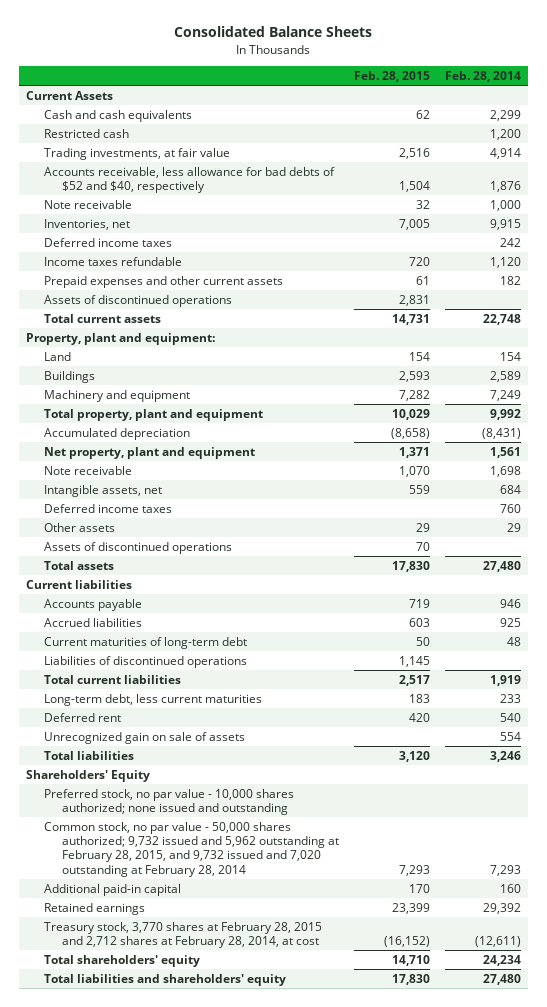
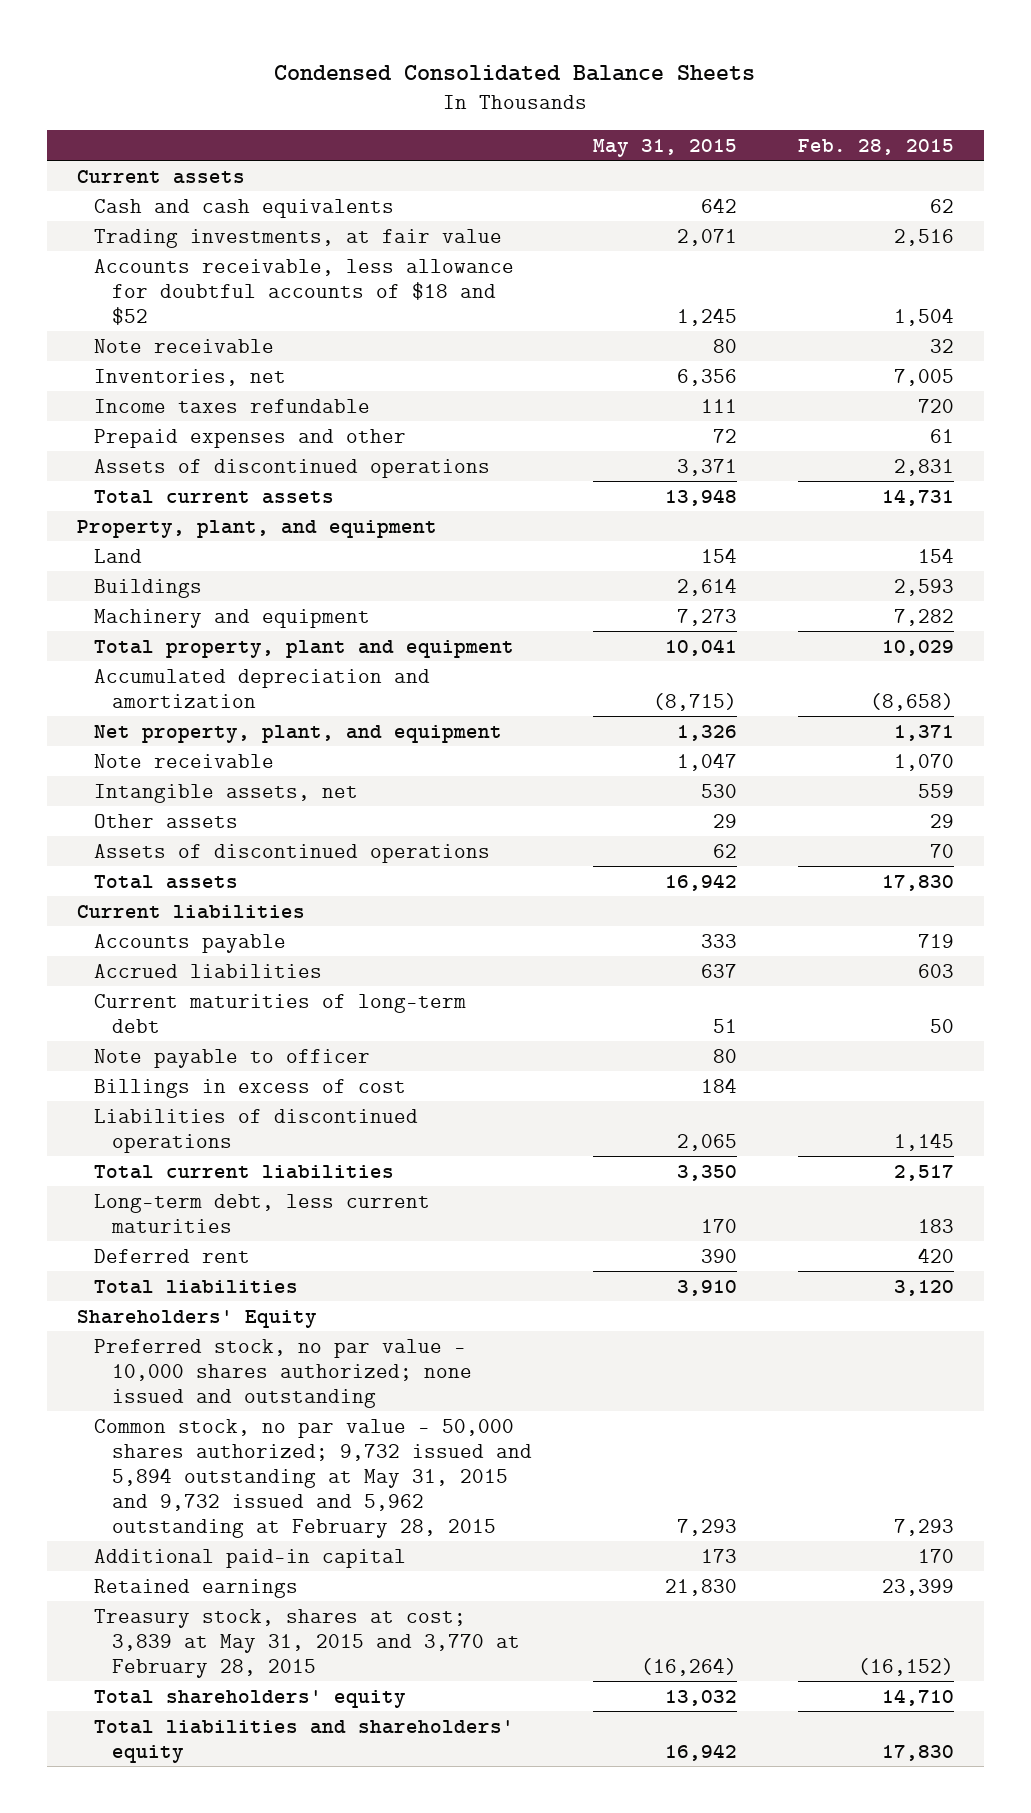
[174,26,373,38] Consolidated Balance Sheets -> [274,64,756,81] Condensed Consolidated Balance Sheets
[444,70,521,82] Feb. 28, 2014 -> none
none -> [592,138,737,157] May 31, 2015
[26,90,114,100] Current Assets -> [77,169,246,184] Current assets
[43,128,129,138] Restricted cash -> none
[43,166,335,194] Accounts receivable, less allowance for bad debts of $52 and $40, respectively -> [94,258,515,325] Accounts receivable, less allowance for doubtful accounts of $18 and $52
[43,237,172,247] Deferred income taxes -> none
[43,275,283,288] Prepaid expenses and other current assets -> [94,428,407,448] Prepaid expenses and other
[26,332,216,345] Property, plant and equipment: -> [77,519,438,538] Property, plant, and equipment
[43,427,190,440] Accumulated depreciation -> [94,668,431,708] Accumulated depreciation and amortization
[43,446,255,459] Net property, plant and equipment -> [94,724,503,743] Net property, plant, and equipment
[43,503,172,513] Deferred income taxes -> none
none -> [94,1048,371,1068] Note payable to officer
none -> [94,1078,407,1098] Billings in excess of cost
[43,731,245,744] Unrecognized gain on sale of assets -> none
[43,821,339,877] Common stock, no par value - 50,000 shares authorized; 9,732 issued and 5,962 outstanding at February 28, 2015, and 9,732 issued and 7,020 outstanding at February 28, 2014 -> [94,1418,532,1538] Common stock, no par value - 50,000 shares authorized; 9,732 issued and 5,894 outstanding at May 31, 2015 and 9,732 issued and 5,962 outstanding at February 28, 2015
[43,921,322,949] Treasury stock, 3,770 shares at February 28, 2015 and 2,712 shares at February 28, 2014, at cost -> [94,1608,520,1678] Treasury stock, shares at cost; 3,839 at May 31, 2015 and 3,770 at February 28, 2015

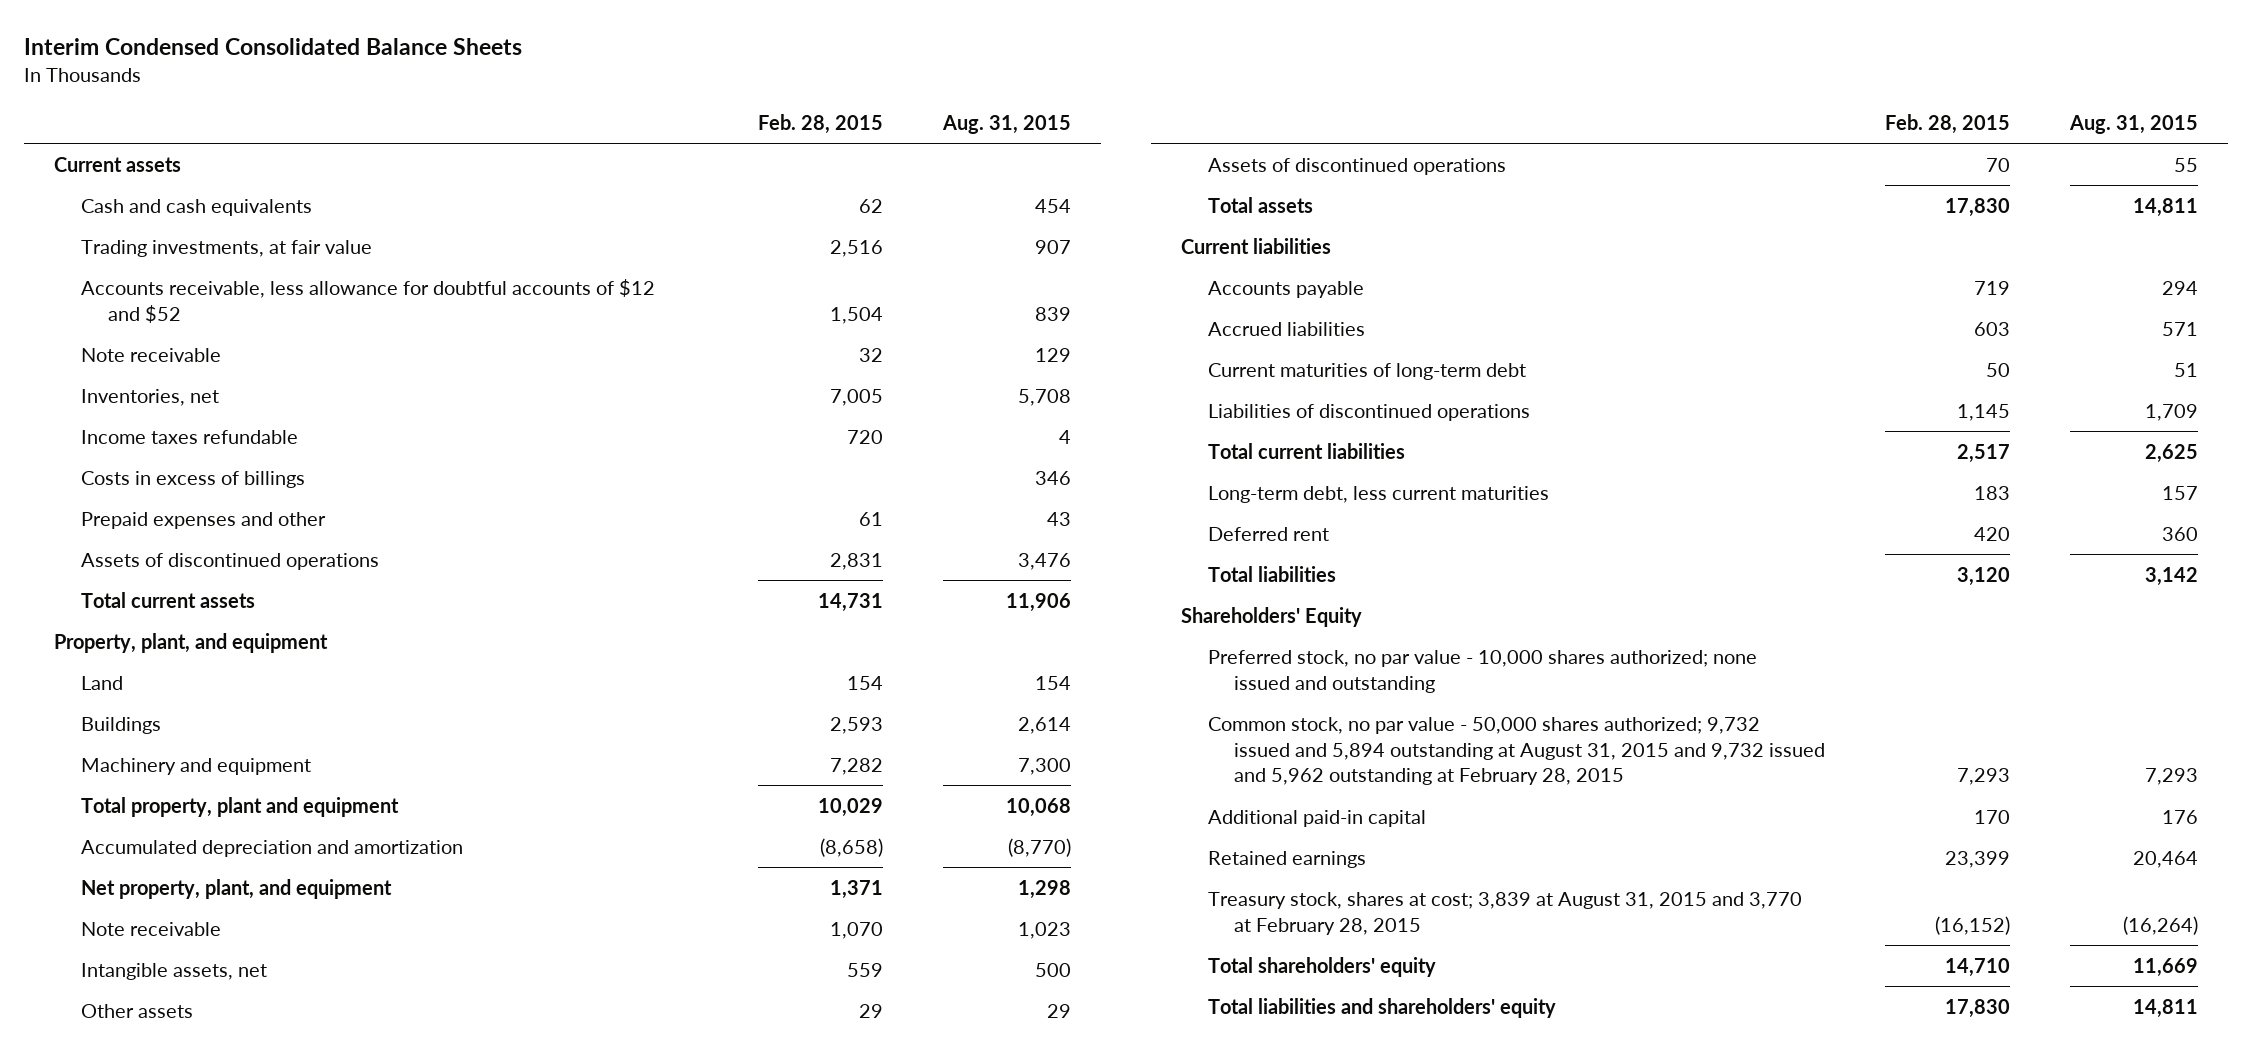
[274,64,756,81] Condensed Consolidated Balance Sheets -> [24,38,523,56] Interim Condensed Consolidated Balance Sheets
[592,138,737,157] May 31, 2015 -> none
none -> [942,114,1072,134] Aug. 31, 2015
[94,258,515,325] Accounts receivable, less allowance for doubtful accounts of $18 and $52 -> [80,278,655,323] Accounts receivable, less allowance for doubtful accounts of $12 and $52
none -> [80,470,305,488] Costs in excess of billings
[94,1048,371,1068] Note payable to officer -> none
[94,1078,407,1098] Billings in excess of cost -> none
[94,1418,532,1538] Common stock, no par value - 50,000 shares authorized; 9,732 issued and 5,894 outstanding at May 31, 2015 and 9,732 issued and 5,962 outstanding at February 28, 2015 -> [1207,716,1826,786] Common stock, no par value - 50,000 shares authorized; 9,732 issued and 5,894 outstanding at August 31, 2015 and 9,732 issued and 5,962 outstanding at February 28, 2015
[94,1608,520,1678] Treasury stock, shares at cost; 3,839 at May 31, 2015 and 3,770 at February 28, 2015 -> [1207,891,1802,935] Treasury stock, shares at cost; 3,839 at August 31, 2015 and 3,770 at February 28, 2015

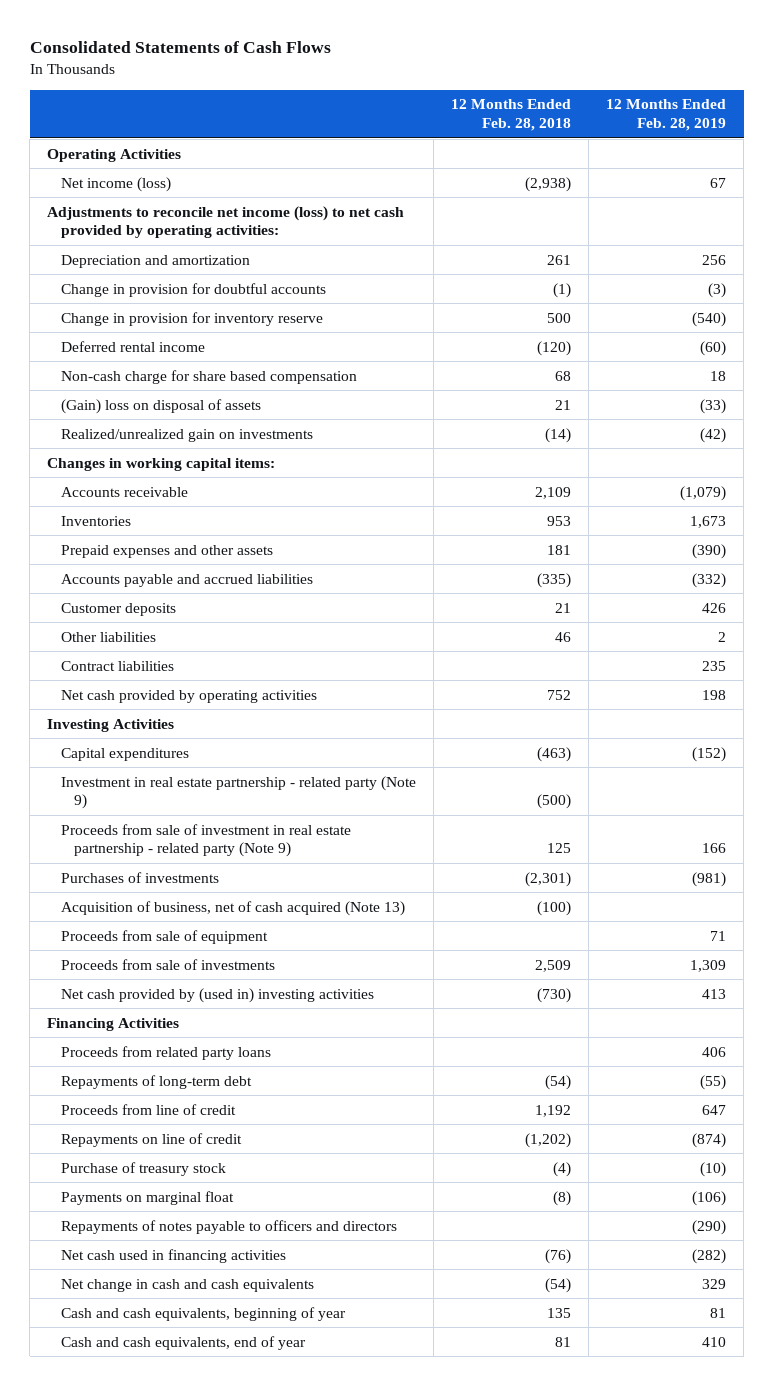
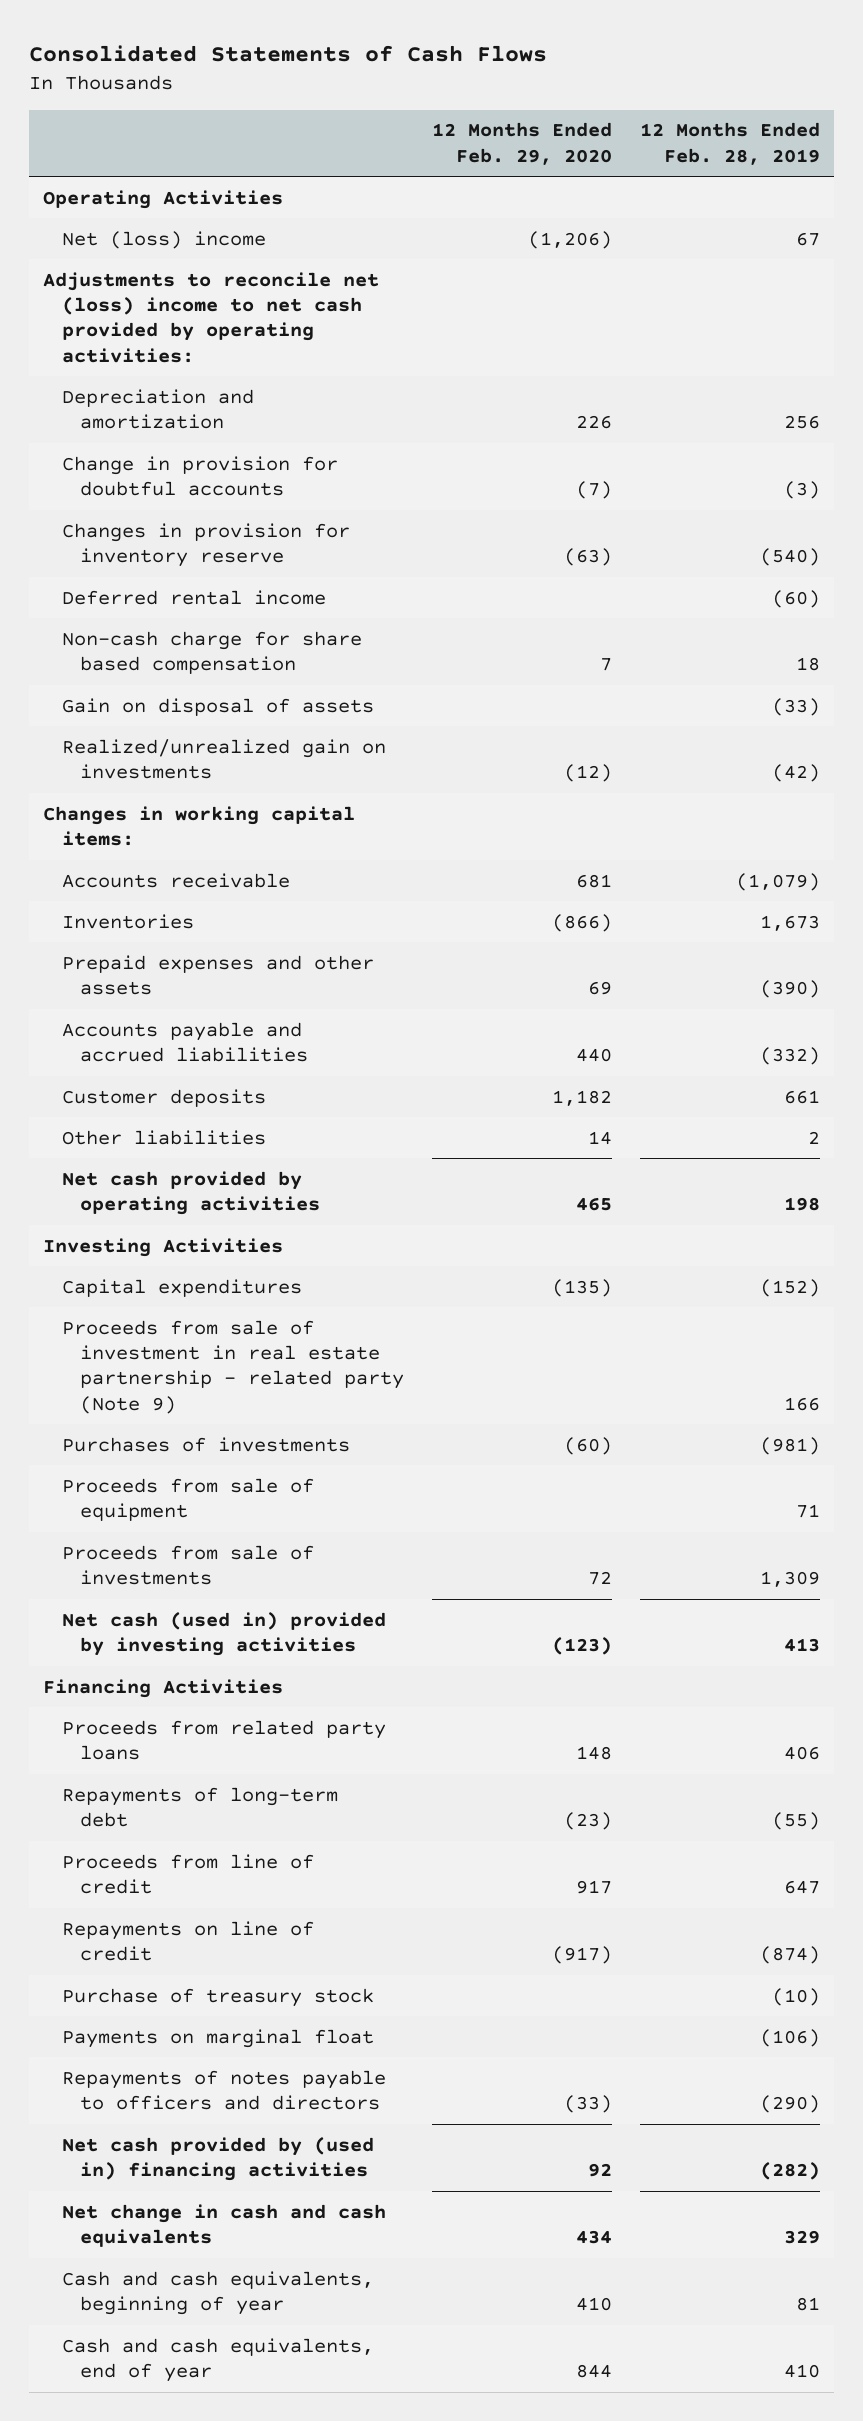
[450,99,571,131] 12 Months Ended Feb. 28, 2018 -> none
none -> [431,122,612,165] 12 Months Ended Feb. 29, 2020
[60,176,171,192] Net income (loss) -> [61,230,266,249] Net (loss) income
[47,205,405,239] Adjustments to reconcile net income (loss) to net cash provided by operating activities: -> [43,271,380,363] Adjustments to reconcile net (loss) income to net cash provided by operating activities:
[60,311,323,326] Change in provision for inventory reserve -> [61,522,350,568] Changes in provision for inventory reserve
[60,398,261,414] (Gain) loss on disposal of assets -> [61,697,374,716] Gain on disposal of assets
[702,602,727,613] 426 -> [783,1089,820,1104] 661
[60,660,174,671] Contract liabilities -> none
[60,775,416,810] Investment in real estate partnership - related party (Note 9) -> none
[60,900,405,916] Acquisition of business, net of cash acquired (Note 13) -> none
[60,987,374,1003] Net cash provided by (used in) investing activities -> [61,1611,386,1657] Net cash (used in) provided by investing activities
[60,1248,286,1263] Net cash used in financing activities -> [61,2136,374,2182] Net cash provided by (used in) financing activities

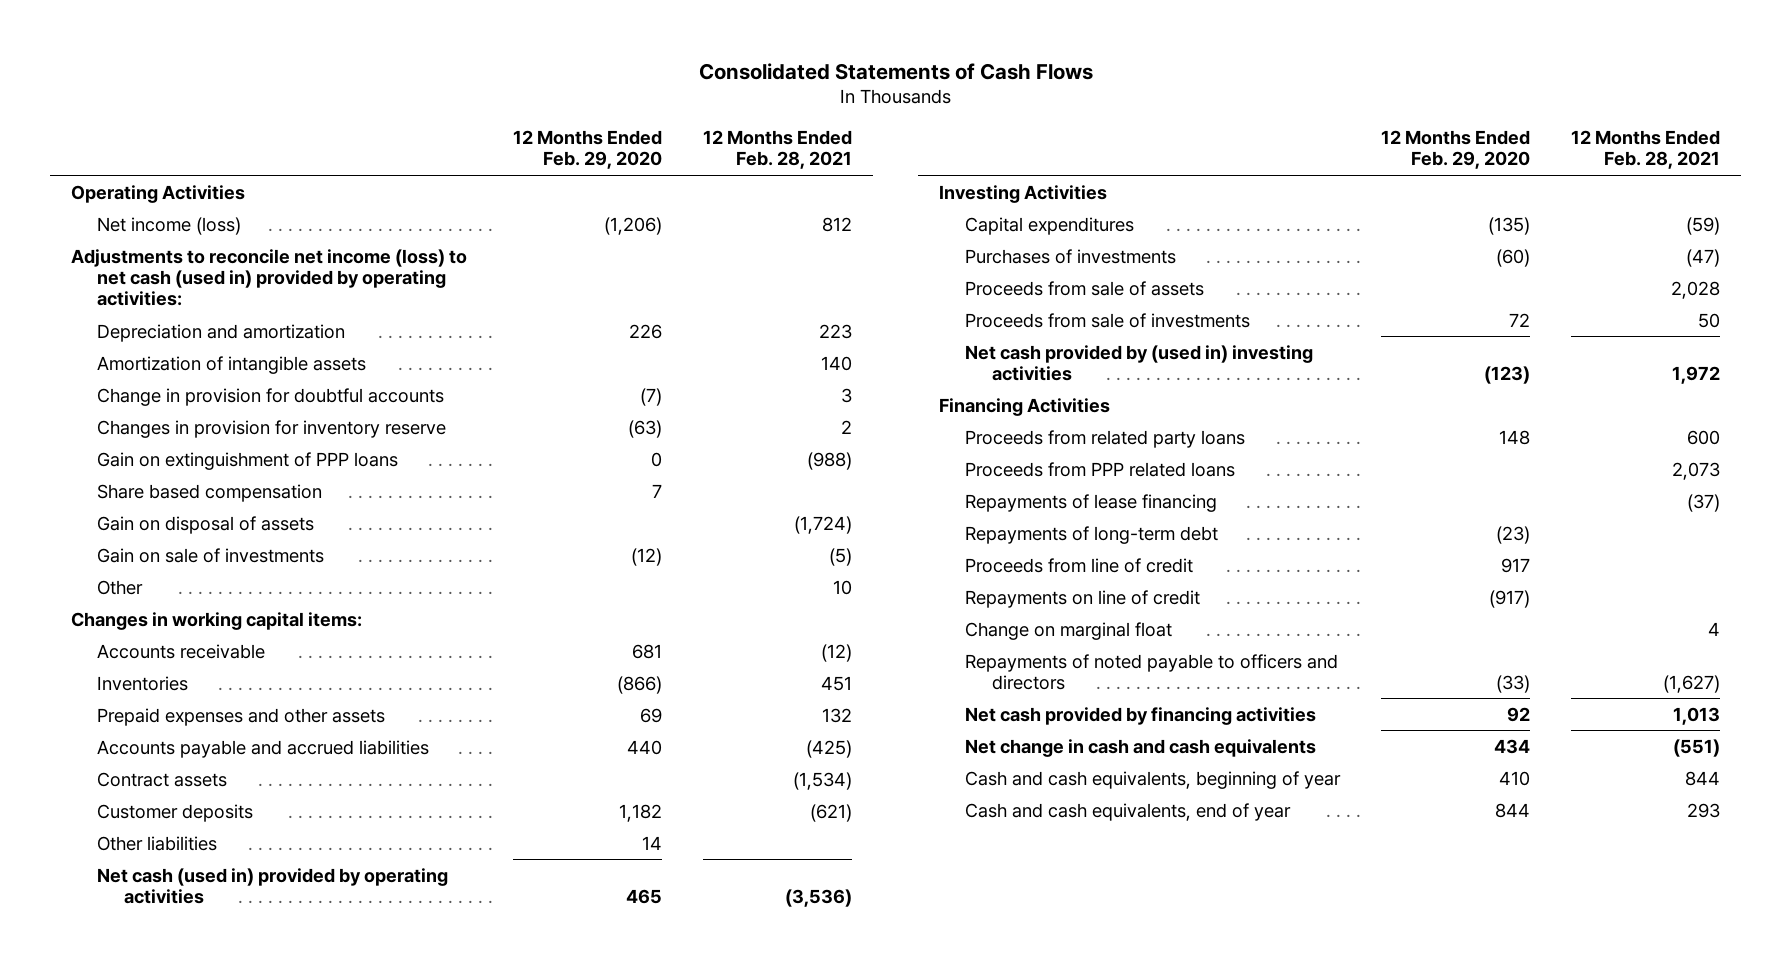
[639,122,820,165] 12 Months Ended Feb. 28, 2019 -> none
none -> [703,130,853,170] 12 Months Ended Feb. 28, 2021
[61,230,266,249] Net (loss) income -> [97,216,242,235] Net income (loss)
[43,271,380,363] Adjustments to reconcile net (loss) income to net cash provided by operating activities: -> [70,248,467,307] Adjustments to reconcile net income (loss) to net cash (used in) provided by operating activities:
none -> [97,355,367,374] Amortization of intangible assets
[61,589,326,605] Deferred rental income -> none
none -> [97,451,399,470] Gain on extinguishment of PPP loans
[61,630,362,675] Non-cash charge for share based compensation -> [97,483,323,502] Share based compensation
[61,738,386,780] Realized/unrealized gain on investments -> [97,547,325,563] Gain on sale of investments
none -> [97,579,144,595] Other
none -> [97,771,228,787] Contract assets
[61,1170,321,1216] Net cash provided by operating activities -> [97,867,449,904] Net cash (used in) provided by operating activities
[61,1319,405,1414] Proceeds from sale of investment in real estate partnership - related party (Note 9) -> none
[61,1477,314,1522] Proceeds from sale of equipment -> [965,280,1205,296] Proceeds from sale of assets
[61,1611,386,1657] Net cash (used in) provided by investing activities -> [965,344,1314,381] Net cash provided by (used in) investing activities
none -> [965,461,1236,477] Proceeds from PPP related loans
none -> [965,493,1218,512] Repayments of lease financing
[61,1987,374,2007] Purchase of treasury stock -> none
[61,2028,374,2048] Payments on marginal float -> [965,621,1173,640] Change on marginal float
[61,2069,386,2111] Repayments of notes payable to officers and directors -> [965,653,1339,690] Repayments of noted payable to officers and directors
[61,2136,374,2182] Net cash provided by (used in) financing activities -> [965,706,1317,725] Net cash provided by financing activities

